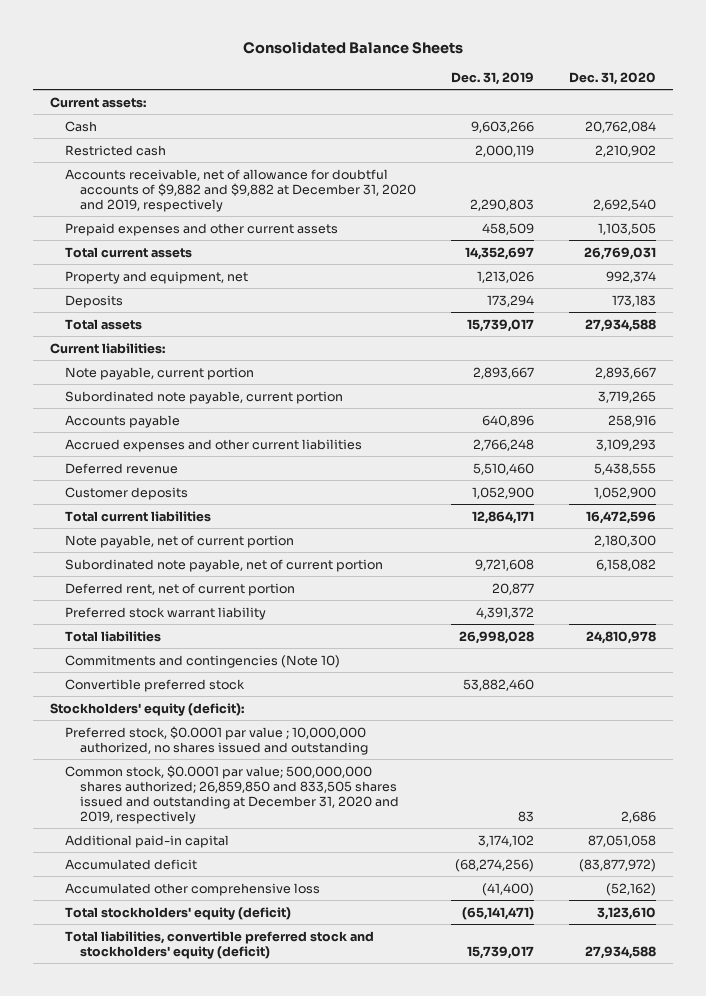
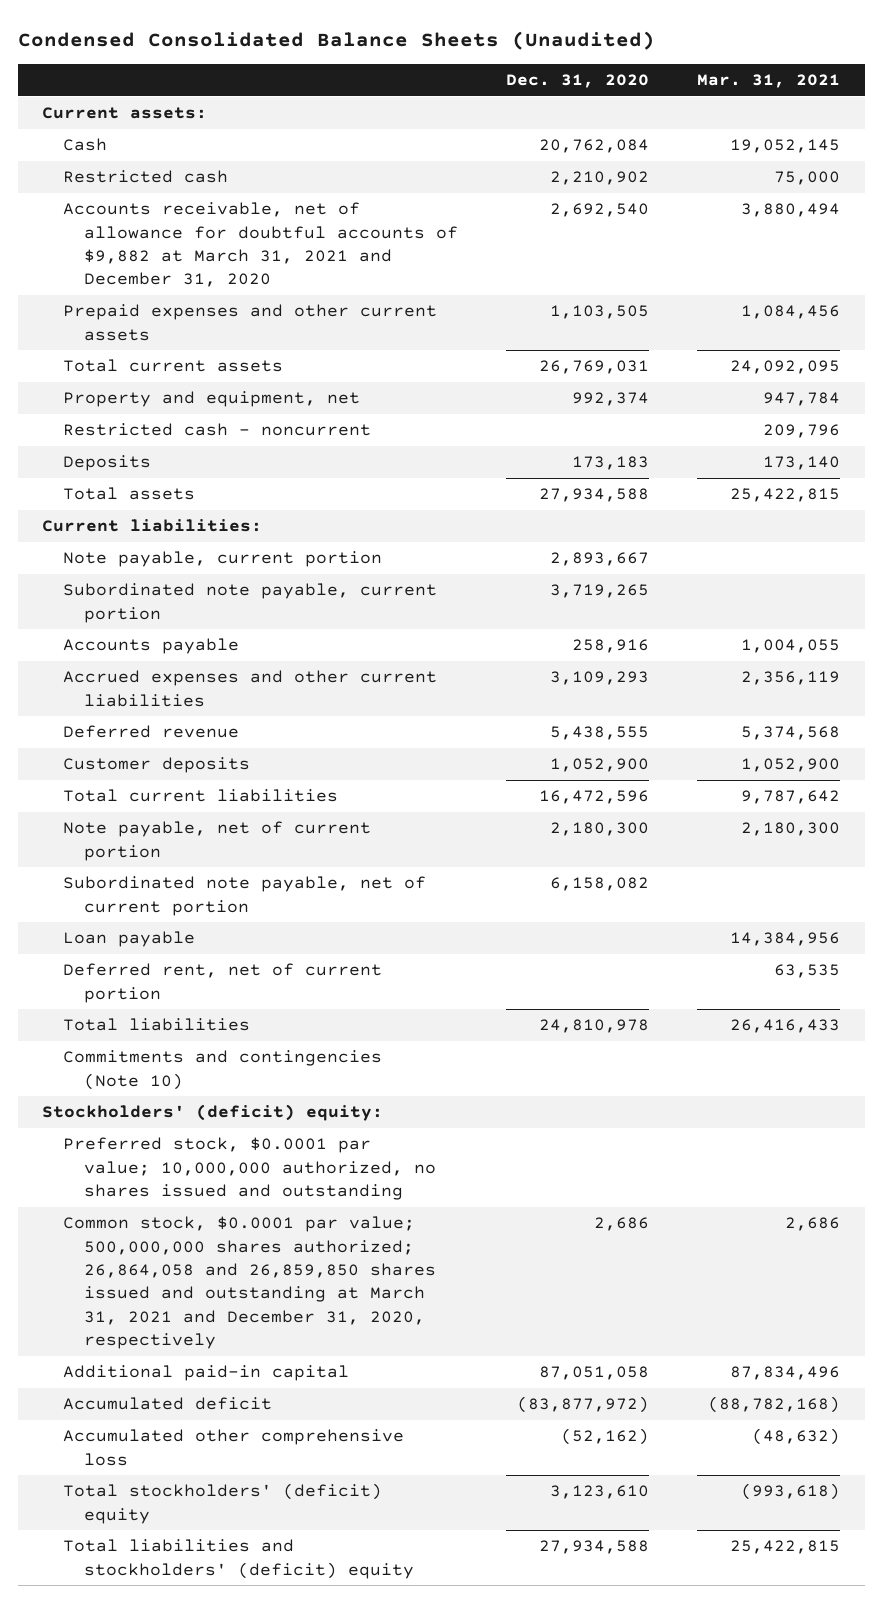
[243,40,464,54] Consolidated Balance Sheets -> [17,30,655,50] Condensed Consolidated Balance Sheets (Unaudited)
[450,71,534,85] Dec. 31, 2019 -> none
none -> [697,74,841,89] Mar. 31, 2021
[65,168,416,212] Accounts receivable, net of allowance for doubtful accounts of $9,882 and $9,882 at December 31, 2020 and 2019, respectively -> [62,202,458,288] Accounts receivable, net of allowance for doubtful accounts of $9,882 at March 31, 2021 and December 31, 2020
none -> [62,423,371,437] Restricted cash - noncurrent
none -> [62,931,195,948] Loan payable
[65,606,267,620] Preferred stock warrant liability -> none
[65,678,246,692] Convertible preferred stock -> none
[50,702,245,716] Stockholders' equity (deficit): -> [41,1104,383,1122] Stockholders' (deficit) equity:
[65,725,368,755] Preferred stock, $0.0001 par value ; 10,000,000 authorized, no shares issued and outstanding -> [62,1137,436,1201] Preferred stock, $0.0001 par value; 10,000,000 authorized, no shares issued and outstanding
[65,764,399,824] Common stock, $0.0001 par value; 500,000,000 shares authorized; 26,859,850 and 833,505 shares issued and outstanding at December 31, 2020 and 2019, respectively -> [62,1216,436,1350] Common stock, $0.0001 par value; 500,000,000 shares authorized; 26,864,058 and 26,859,850 shares issued and outstanding at March 31, 2021 and December 31, 2020, respectively
[65,906,292,920] Total stockholders' equity (deficit) -> [62,1483,382,1524] Total stockholders' (deficit) equity
[65,930,375,959] Total liabilities, convertible preferred stock and stockholders' equity (deficit) -> [62,1539,414,1579] Total liabilities and stockholders' (deficit) equity

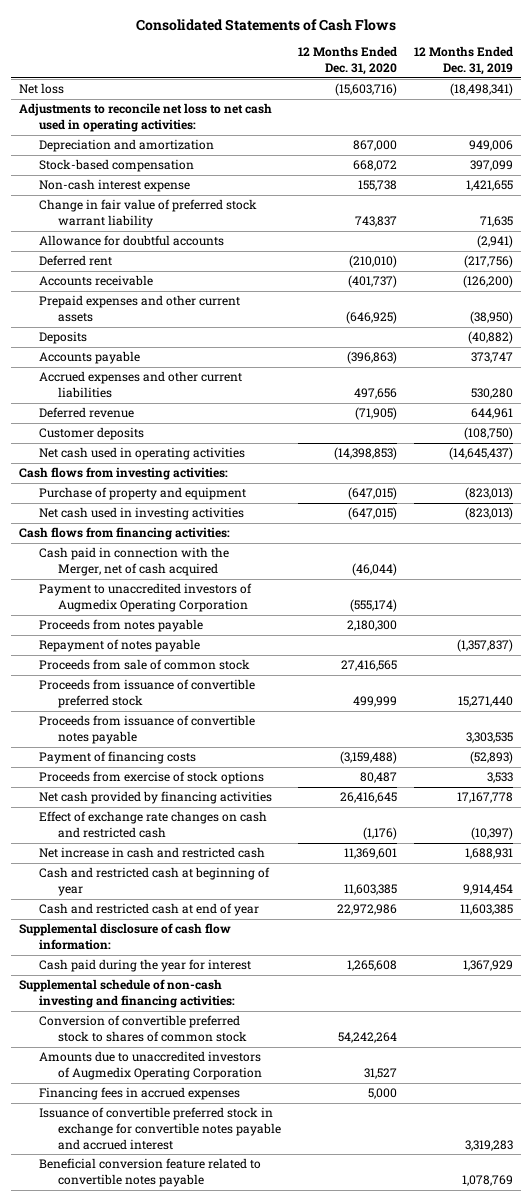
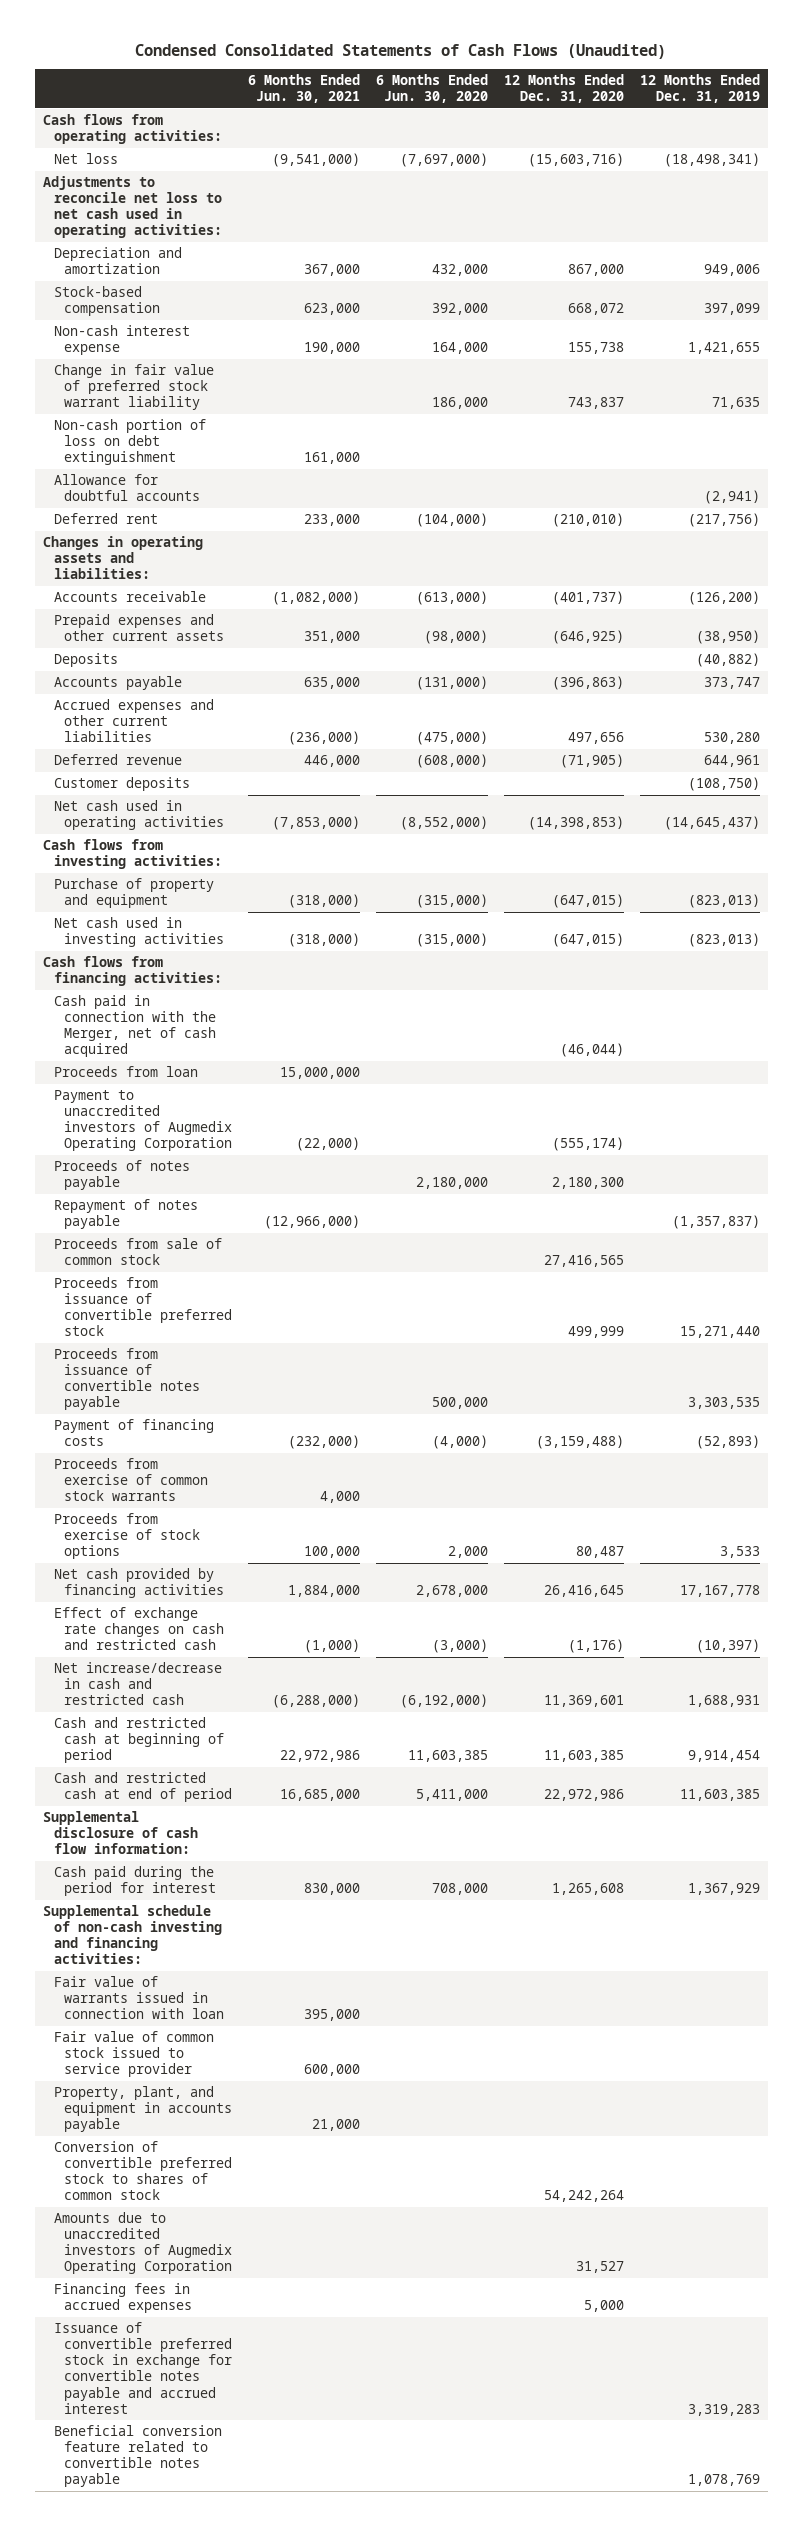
[135,18,396,31] Consolidated Statements of Cash Flows -> [135,43,667,59] Condensed Consolidated Statements of Cash Flows (Unaudited)
none -> [248,74,361,104] 6 Months Ended Jun. 30, 2021
none -> [376,74,489,104] 6 Months Ended Jun. 30, 2020
none -> [42,114,222,145] Cash flows from operating activities:
none -> [53,419,206,466] Non-cash portion of loss on debt extinguishment
none -> [42,536,203,580] Changes in operating assets and liabilities:
none -> [53,1066,198,1078] Proceeds from loan
[38,619,203,633] Proceeds from notes payable -> [53,1160,190,1191] Proceeds of notes payable
none -> [53,1458,209,1502] Proceeds from exercise of common stock warrants
[38,847,265,859] Net increase in cash and restricted cash -> [53,1662,222,1706] Net increase/decrease in cash and restricted cash
[38,867,270,896] Cash and restricted cash at beginning of year -> [53,1717,225,1764] Cash and restricted cash at beginning of period
[38,903,259,917] Cash and restricted cash at end of year -> [53,1772,233,1803] Cash and restricted cash at end of period
[38,959,251,973] Cash paid during the year for interest -> [53,1866,217,1897] Cash paid during the period for interest
none -> [53,1976,225,2020] Fair value of warrants issued in connection with loan
none -> [53,2031,214,2078] Fair value of common stock issued to service provider
none -> [53,2086,233,2133] Property, plant, and equipment in accounts payable

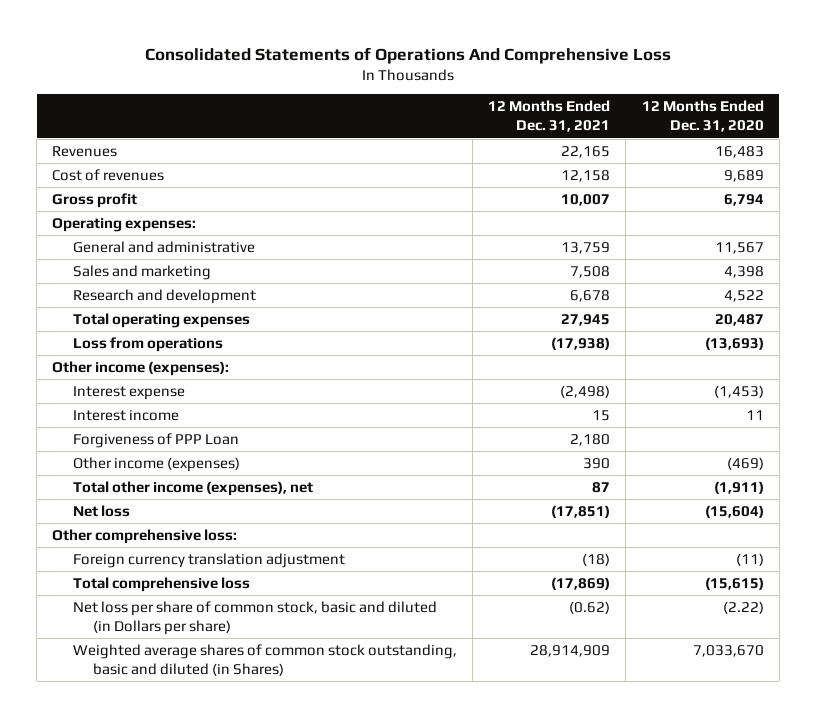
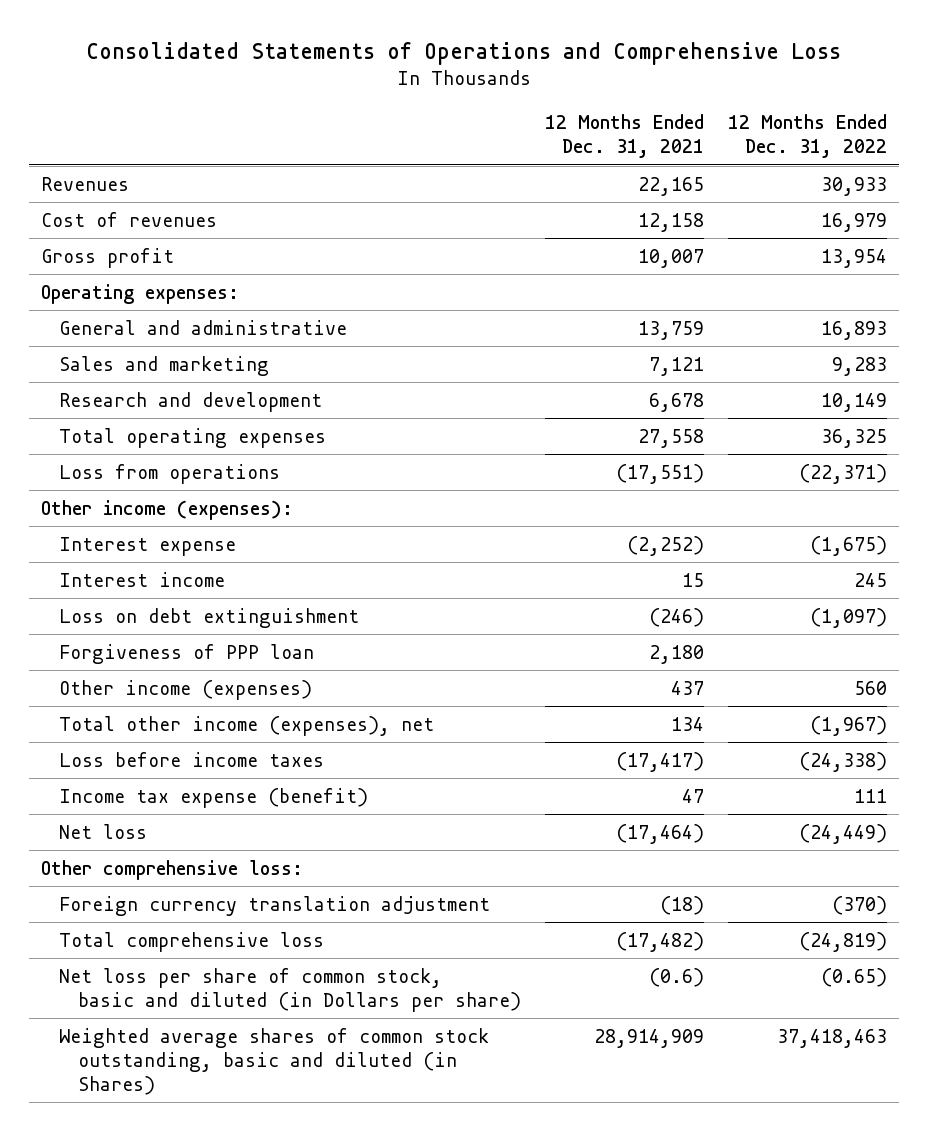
[144,46,671,64] Consolidated Statements of Operations And Comprehensive Loss -> [86,42,842,66] Consolidated Statements of Operations and Comprehensive Loss
[641,100,764,133] 12 Months Ended Dec. 31, 2020 -> none
none -> [727,114,887,159] 12 Months Ended Dec. 31, 2022
[570,265,611,278] 7,508 -> [648,356,704,376] 7,121
[561,313,611,326] 27,945 -> [637,428,704,448] 27,558
[551,336,611,350] (17,938) -> [615,463,704,484] (17,551)
[560,384,611,398] (2,498) -> [626,535,704,556] (2,252)
none -> [59,607,360,628] Loss on debt extinguishment
[72,432,239,448] Forgiveness of PPP Loan -> [59,643,315,664] Forgiveness of PPP loan
[583,457,611,469] 390 -> [670,680,704,695] 437
[592,481,611,493] 87 -> [670,716,704,731] 134
none -> [59,751,325,767] Loss before income taxes
none -> [59,787,369,808] Income tax expense (benefit)
[551,504,611,518] (17,851) -> [615,823,704,844] (17,464)
[551,576,611,590] (17,869) -> [615,931,704,952] (17,482)
[569,600,611,614] (0.62) -> [648,967,704,987] (0.6)

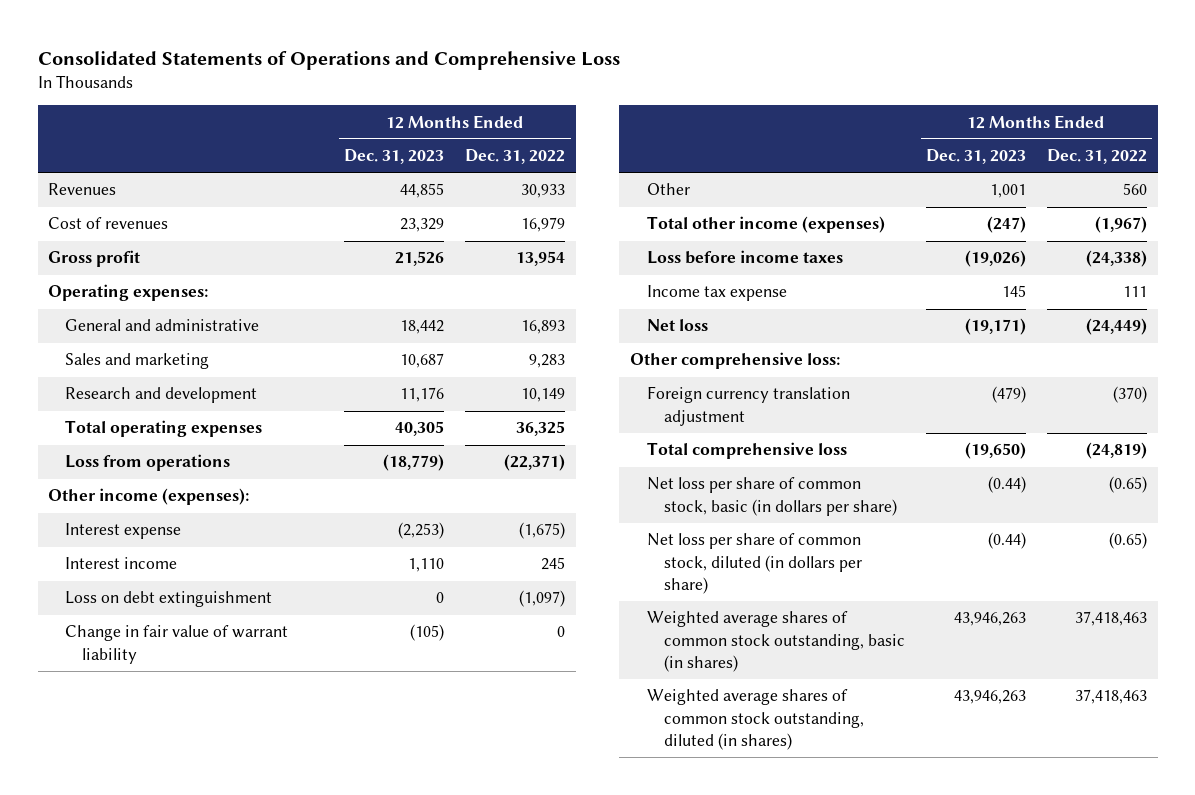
[544,114,704,159] 12 Months Ended Dec. 31, 2021 -> none
none -> [344,149,445,165] Dec. 31, 2023
[59,643,315,664] Forgiveness of PPP loan -> none
none -> [65,625,289,664] Change in fair value of warrant liability
[59,679,313,700] Other income (expenses) -> [646,183,690,196] Other
[59,715,435,736] Total other income (expenses), net -> [646,216,885,234] Total other income (expenses)
[59,787,369,808] Income tax expense (benefit) -> [646,285,787,302] Income tax expense
[59,967,521,1012] Net loss per share of common stock, basic and diluted (in Dollars per share) -> [646,477,897,516] Net loss per share of common stock, basic (in dollars per share)
none -> [646,533,862,594] Net loss per share of common stock, diluted (in dollars per share)
[59,1027,490,1095] Weighted average shares of common stock outstanding, basic and diluted (in Shares) -> [646,611,905,672] Weighted average shares of common stock outstanding, basic (in shares)
none -> [646,689,864,750] Weighted average shares of common stock outstanding, diluted (in shares)

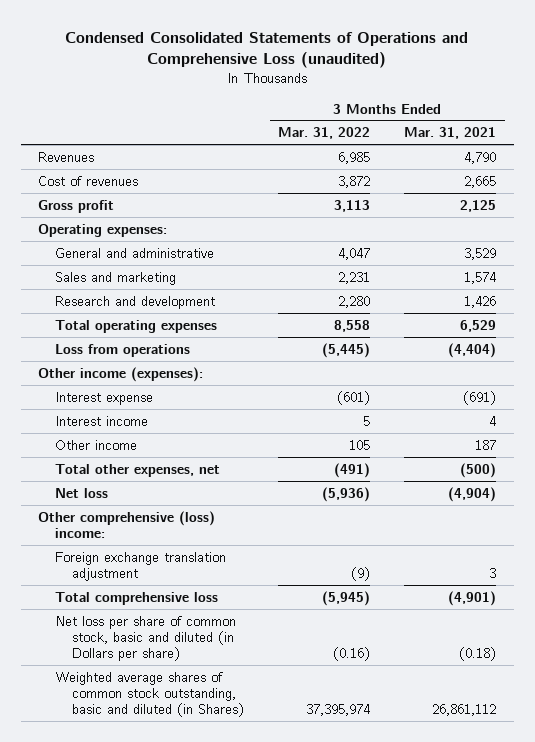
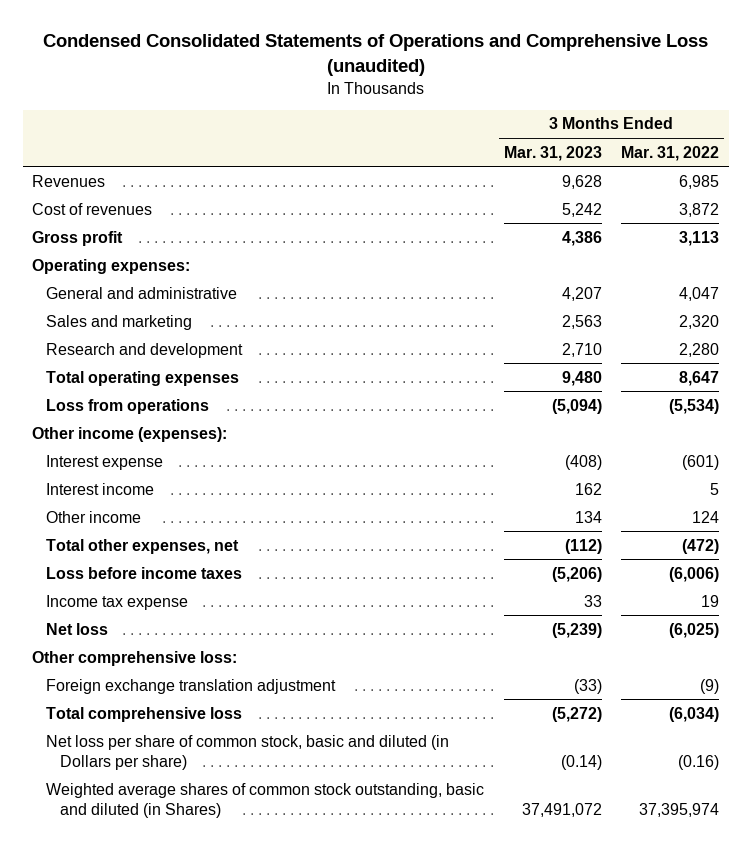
[404,127,497,140] Mar. 31, 2021 -> none
none -> [503,145,602,161] Mar. 31, 2023
[338,271,371,284] 2,231 -> [679,314,720,329] 2,320
[334,319,371,332] 8,558 -> [679,370,720,386] 8,647
[322,342,371,358] (5,445) -> [669,398,720,414] (5,534)
[349,439,371,450] 105 -> [692,510,720,523] 124
[334,462,371,478] (491) -> [682,538,720,554] (472)
none -> [46,566,243,579] Loss before income taxes
none -> [46,594,189,610] Income tax expense
[322,486,371,502] (5,936) -> [669,622,720,638] (6,025)
[38,510,216,539] Other comprehensive (loss) income: -> [32,650,238,666] Other comprehensive loss:
[322,590,371,606] (5,945) -> [669,706,720,722] (6,034)

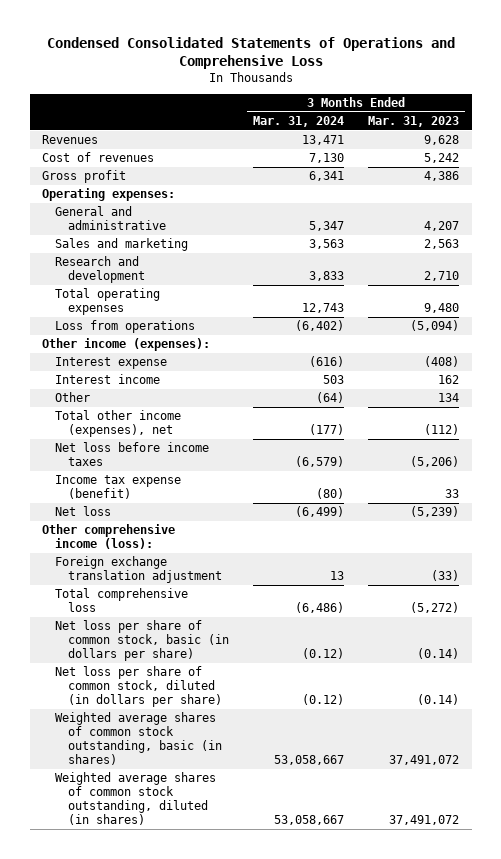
[42,34,708,77] Condensed Consolidated Statements of Operations and Comprehensive Loss (unaudited) -> [46,36,455,69] Condensed Consolidated Statements of Operations and Comprehensive Loss
[621,145,720,161] Mar. 31, 2022 -> none
none -> [252,116,344,128] Mar. 31, 2024
[46,510,142,523] Other income -> [54,392,90,403] Other
[46,538,240,554] Total other expenses, net -> [54,410,181,438] Total other income (expenses), net
[46,566,243,579] Loss before income taxes -> [54,442,209,467] Net loss before income taxes
[46,594,189,610] Income tax expense -> [54,475,181,500] Income tax expense (benefit)
[32,650,238,666] Other comprehensive loss: -> [41,524,175,550] Other comprehensive income (loss):
[46,734,450,770] Net loss per share of common stock, basic and diluted (in Dollars per share) -> [54,620,229,662] Net loss per share of common stock, basic (in dollars per share)
none -> [54,666,222,708] Net loss per share of common stock, diluted (in dollars per share)
[46,782,485,818] Weighted average shares of common stock outstanding, basic and diluted (in Shares) -> [54,712,222,766] Weighted average shares of common stock outstanding, basic (in shares)
none -> [54,772,216,826] Weighted average shares of common stock outstanding, diluted (in shares)

